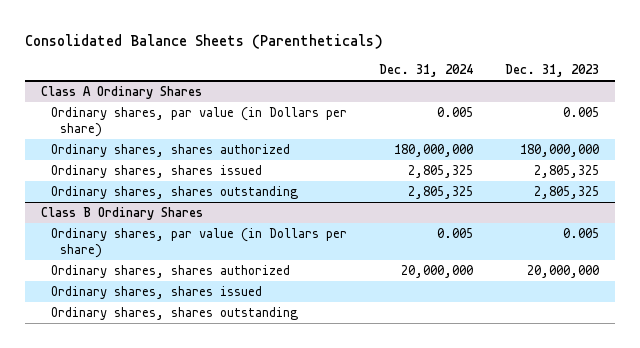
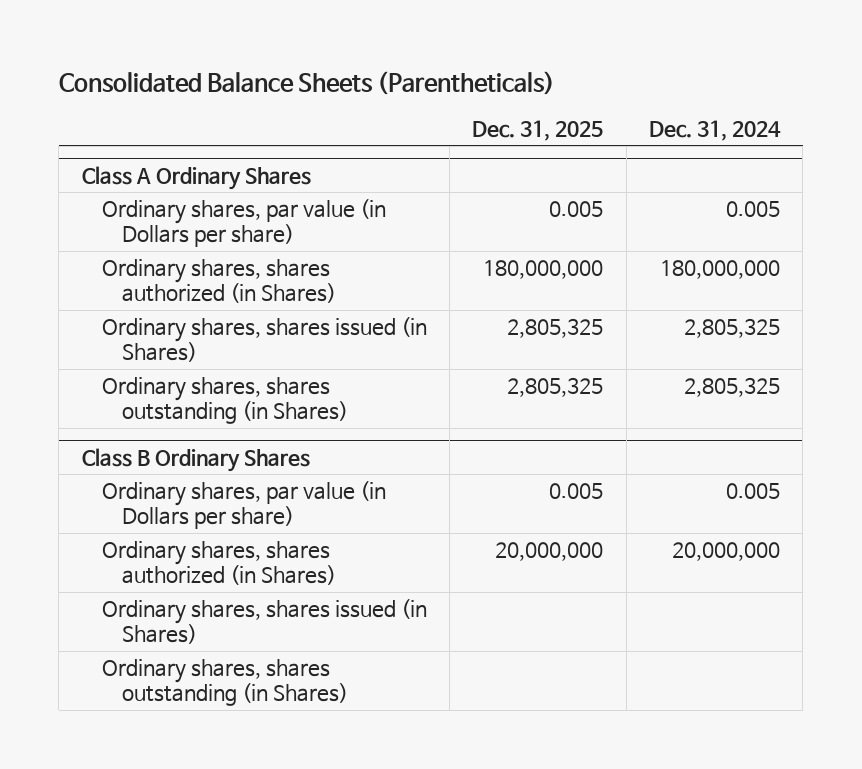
[504,64,599,78] Dec. 31, 2023 -> none
none -> [472,120,604,142] Dec. 31, 2025
[50,144,290,158] Ordinary shares, shares authorized -> [101,259,336,304] Ordinary shares, shares authorized (in Shares)
[50,165,262,179] Ordinary shares, shares issued -> [101,317,427,363] Ordinary shares, shares issued (in Shares)
[50,186,298,200] Ordinary shares, shares outstanding -> [101,377,348,425] Ordinary shares, shares outstanding (in Shares)
[50,265,290,279] Ordinary shares, shares authorized -> [101,541,336,586] Ordinary shares, shares authorized (in Shares)
[50,286,262,300] Ordinary shares, shares issued -> [101,599,427,645] Ordinary shares, shares issued (in Shares)
[50,307,298,321] Ordinary shares, shares outstanding -> [101,659,348,707] Ordinary shares, shares outstanding (in Shares)

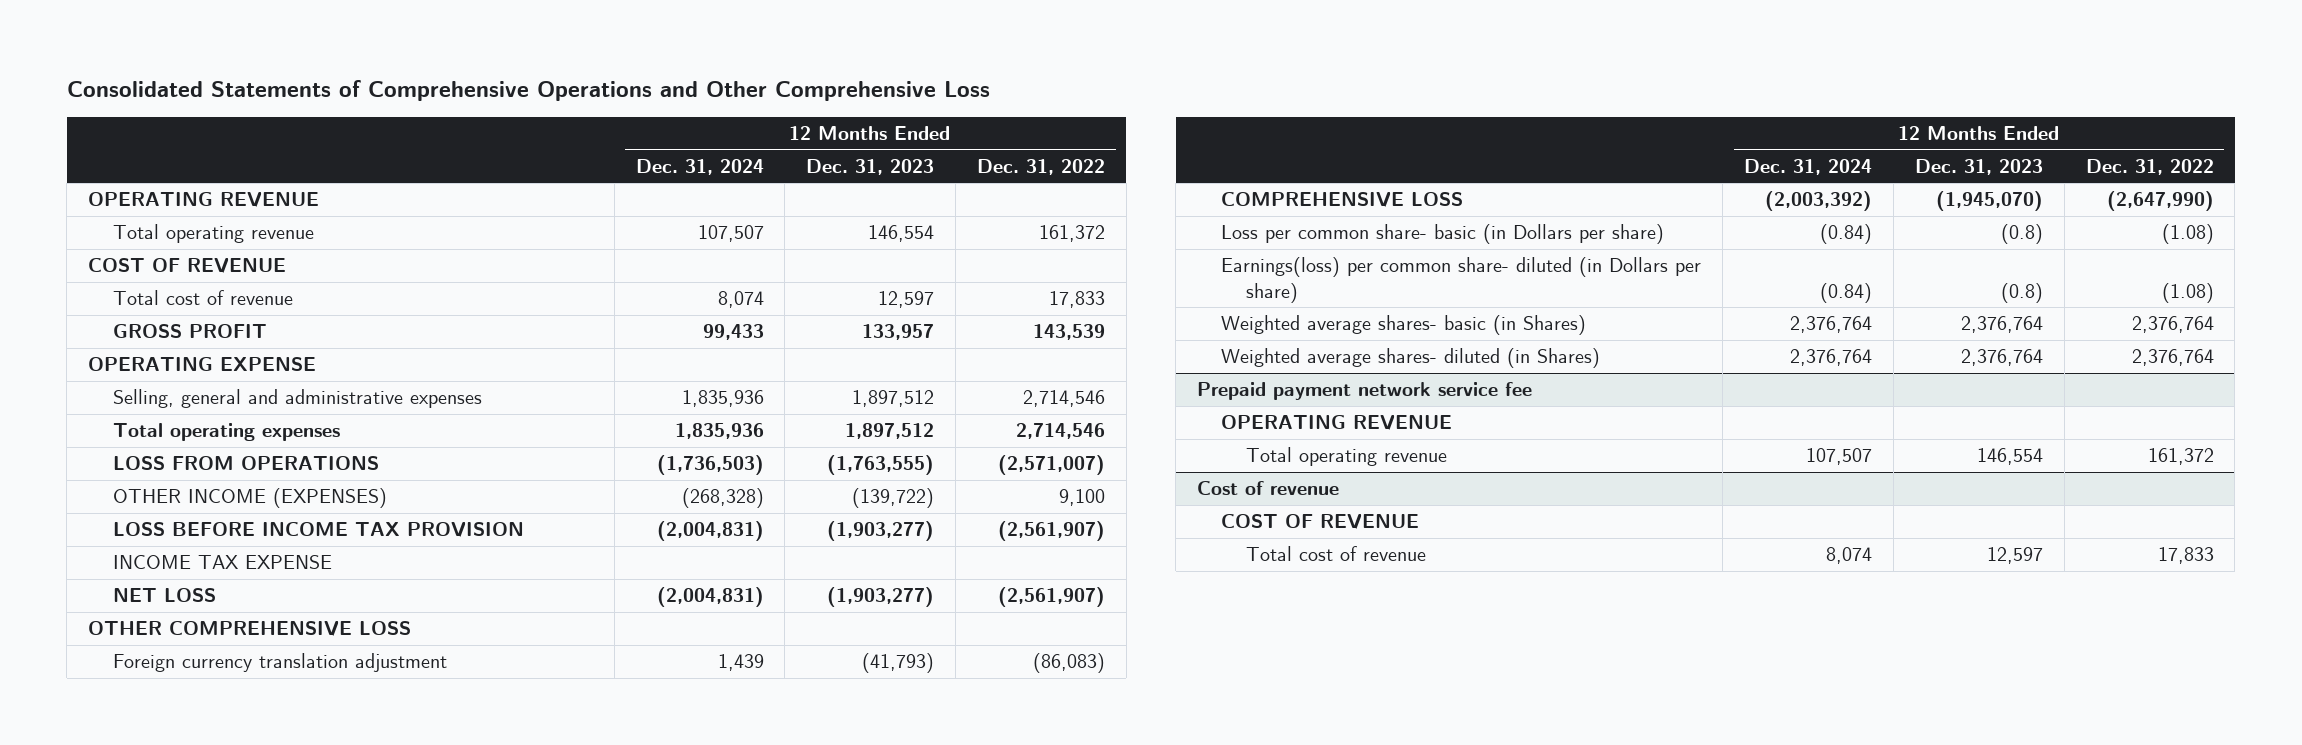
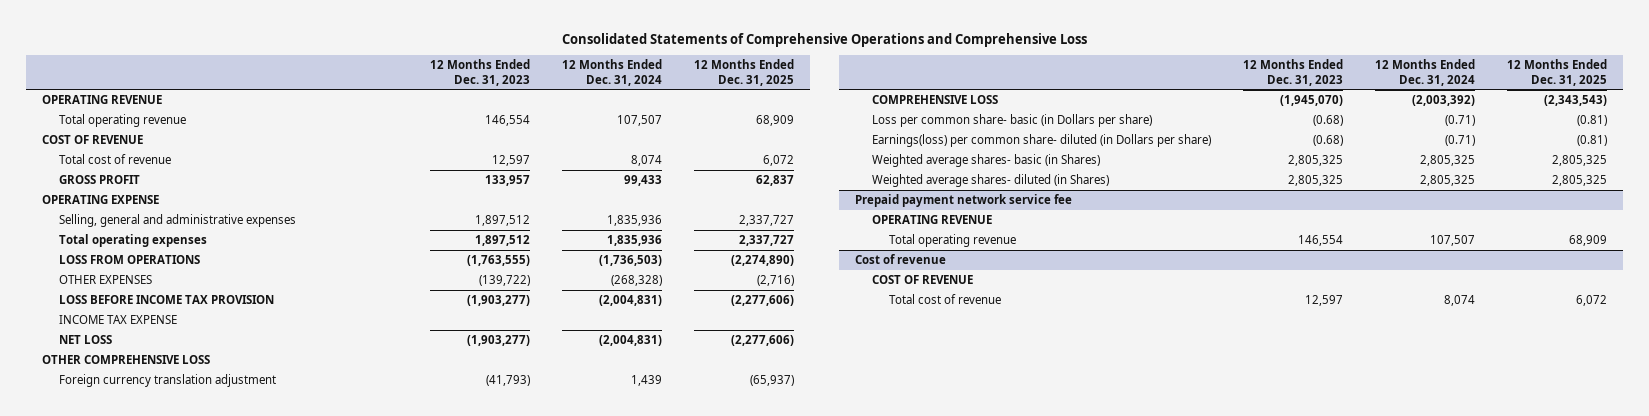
[66,80,990,102] Consolidated Statements of Comprehensive Operations and Other Comprehensive Loss -> [561,32,1087,47] Consolidated Statements of Comprehensive Operations and Comprehensive Loss
[976,159,1105,176] Dec. 31, 2022 -> none
none -> [694,59,795,86] 12 Months Ended Dec. 31, 2025
[112,488,387,509] OTHER INCOME (EXPENSES) -> [58,274,152,284] OTHER EXPENSES
[1820,224,1873,245] (0.84) -> [1445,114,1476,126] (0.71)
[2000,224,2043,245] (0.8) -> [1312,114,1343,126] (0.68)
[1820,282,1873,303] (0.84) -> [1445,134,1476,146] (0.71)
[2000,282,2043,303] (0.8) -> [1312,134,1343,146] (0.68)
[1790,316,1873,334] 2,376,764 -> [1420,154,1476,166] 2,805,325
[1960,316,2043,334] 2,376,764 -> [1287,154,1343,166] 2,805,325
[1790,349,1873,367] 2,376,764 -> [1420,174,1476,186] 2,805,325
[1960,349,2043,367] 2,376,764 -> [1287,174,1343,186] 2,805,325

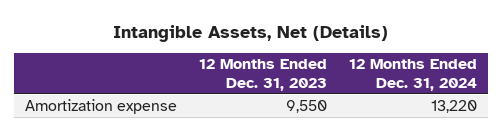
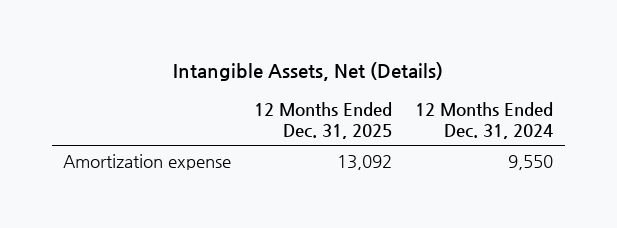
[198,59,327,91] 12 Months Ended Dec. 31, 2023 -> none
none -> [254,101,393,139] 12 Months Ended Dec. 31, 2025
[430,100,477,114] 13,220 -> [508,154,554,170] 9,550

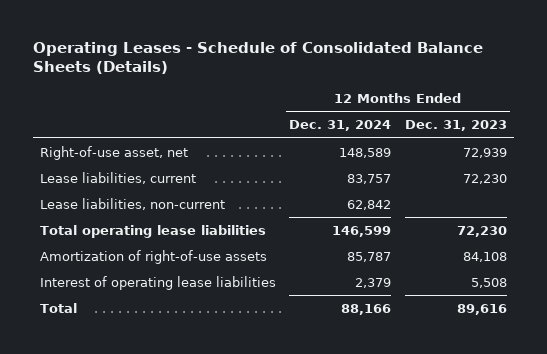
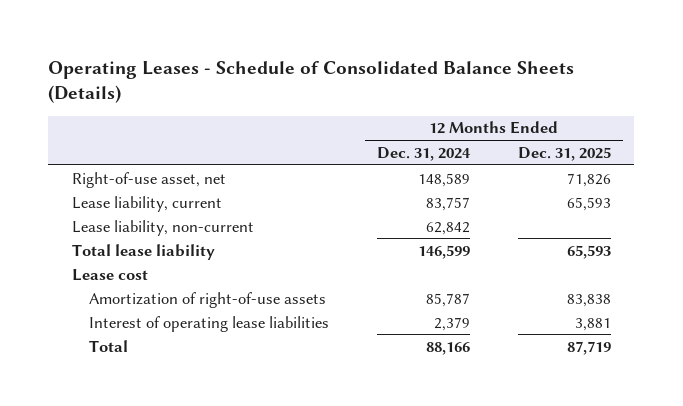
[404,120,507,132] Dec. 31, 2023 -> none
none -> [517,146,611,161] Dec. 31, 2025
[39,171,196,184] Lease liabilities, current -> [72,195,223,212] Lease liability, current
[39,197,225,210] Lease liabilities, non-current -> [72,219,255,236] Lease liability, non-current
[39,224,266,238] Total operating lease liabilities -> [72,243,216,260] Total lease liability
none -> [72,268,149,281] Lease cost

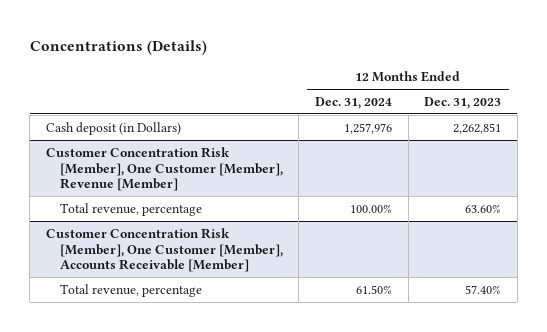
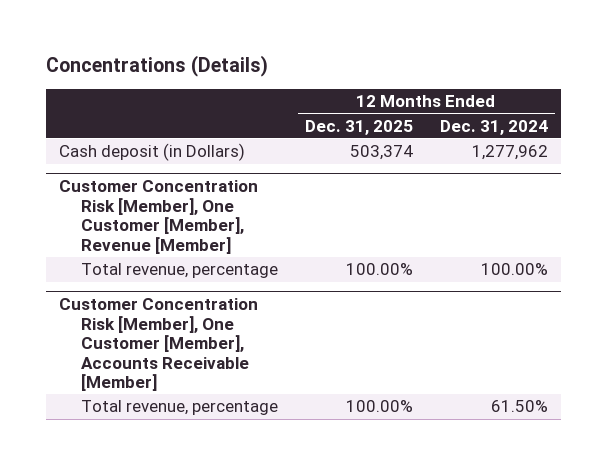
[424,96,502,109] Dec. 31, 2023 -> none
none -> [304,119,413,135] Dec. 31, 2025
[343,122,392,134] 1,257,976 -> [471,145,548,161] 1,277,962

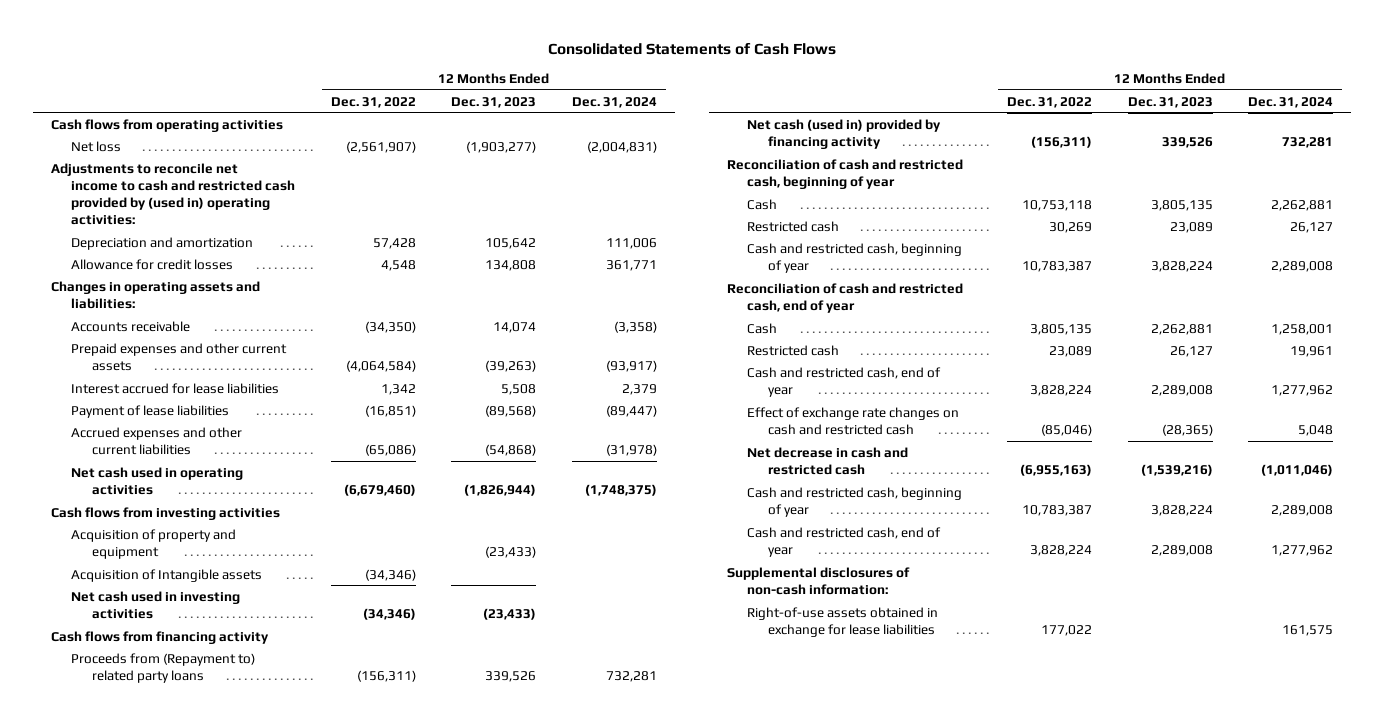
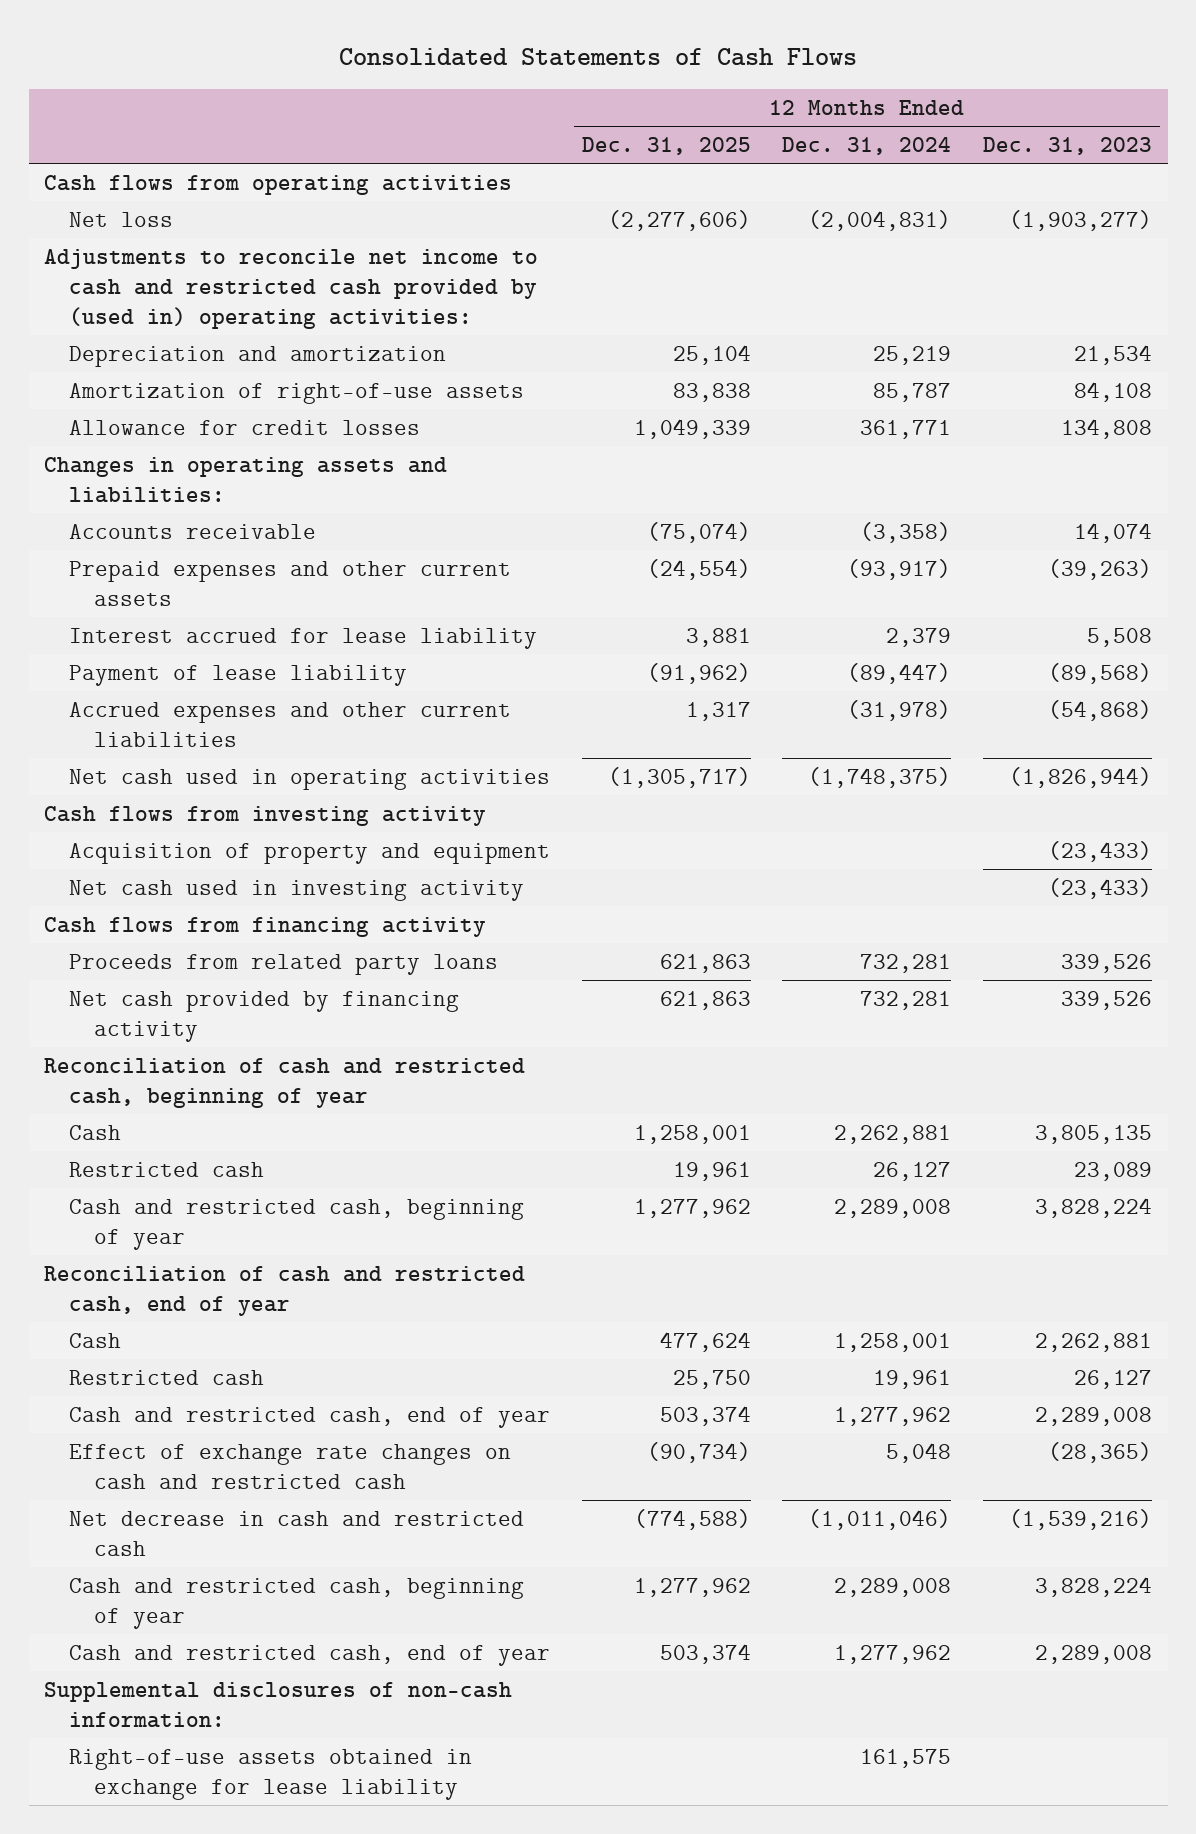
[330,96,416,108] Dec. 31, 2022 -> none
none -> [581,136,751,155] Dec. 31, 2025
[485,237,537,249] 105,642 -> [1073,344,1152,365] 21,534
[606,237,658,249] 111,006 -> [873,345,952,365] 25,219
none -> [69,382,525,404] Amortization of right-of-use assets
[71,382,280,394] Interest accrued for lease liabilities -> [69,627,538,649] Interest accrued for lease liability
[71,404,230,418] Payment of lease liabilities -> [69,664,408,686] Payment of lease liability
[50,506,280,520] Cash flows from investing activities -> [44,805,487,826] Cash flows from investing activity
[71,568,263,582] Acquisition of Intangible assets -> none
[71,590,241,619] Net cash used in investing activities -> [69,879,525,901] Net cash used in investing activity
[71,652,256,683] Proceeds from (Repayment to) related party loans -> [69,953,499,975] Proceeds from related party loans
[747,118,942,149] Net cash (used in) provided by financing activity -> [69,990,460,1042] Net cash provided by financing activity
[747,606,939,637] Right-of-use assets obtained in exchange for lease liabilities -> [69,1748,473,1800] Right-of-use assets obtained in exchange for lease liability

